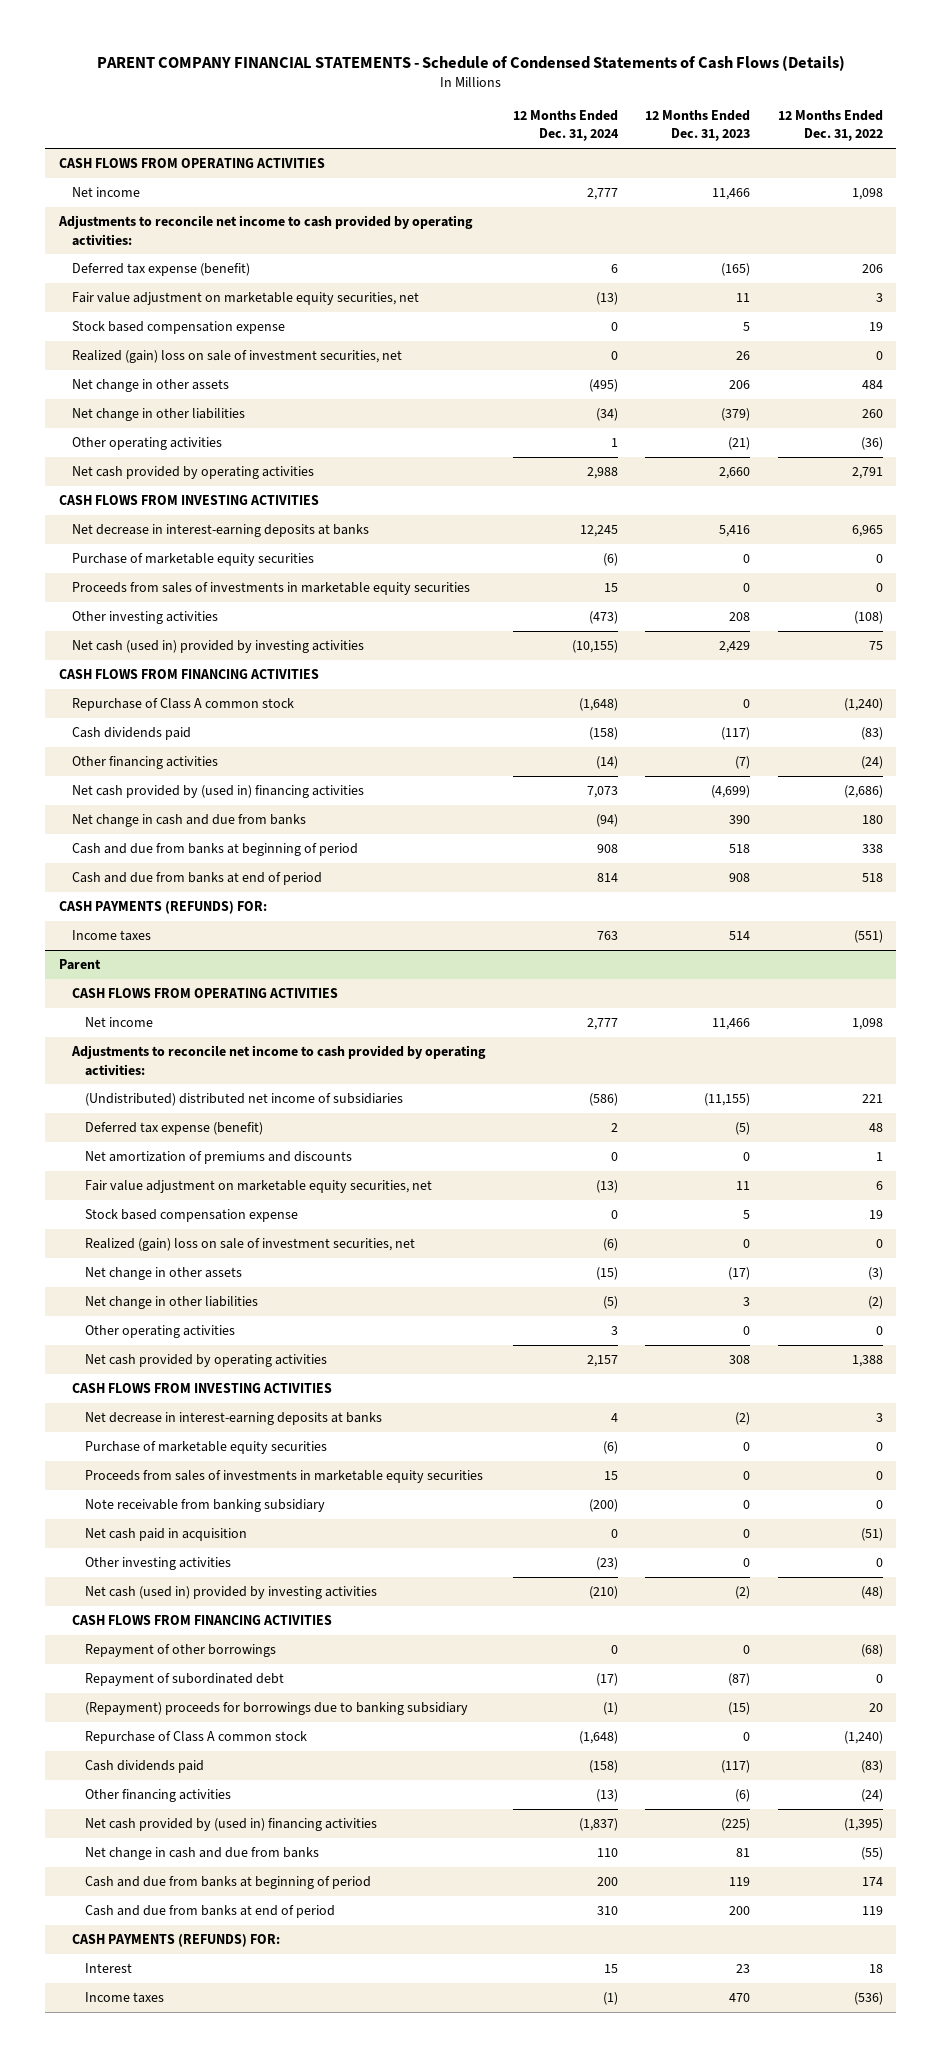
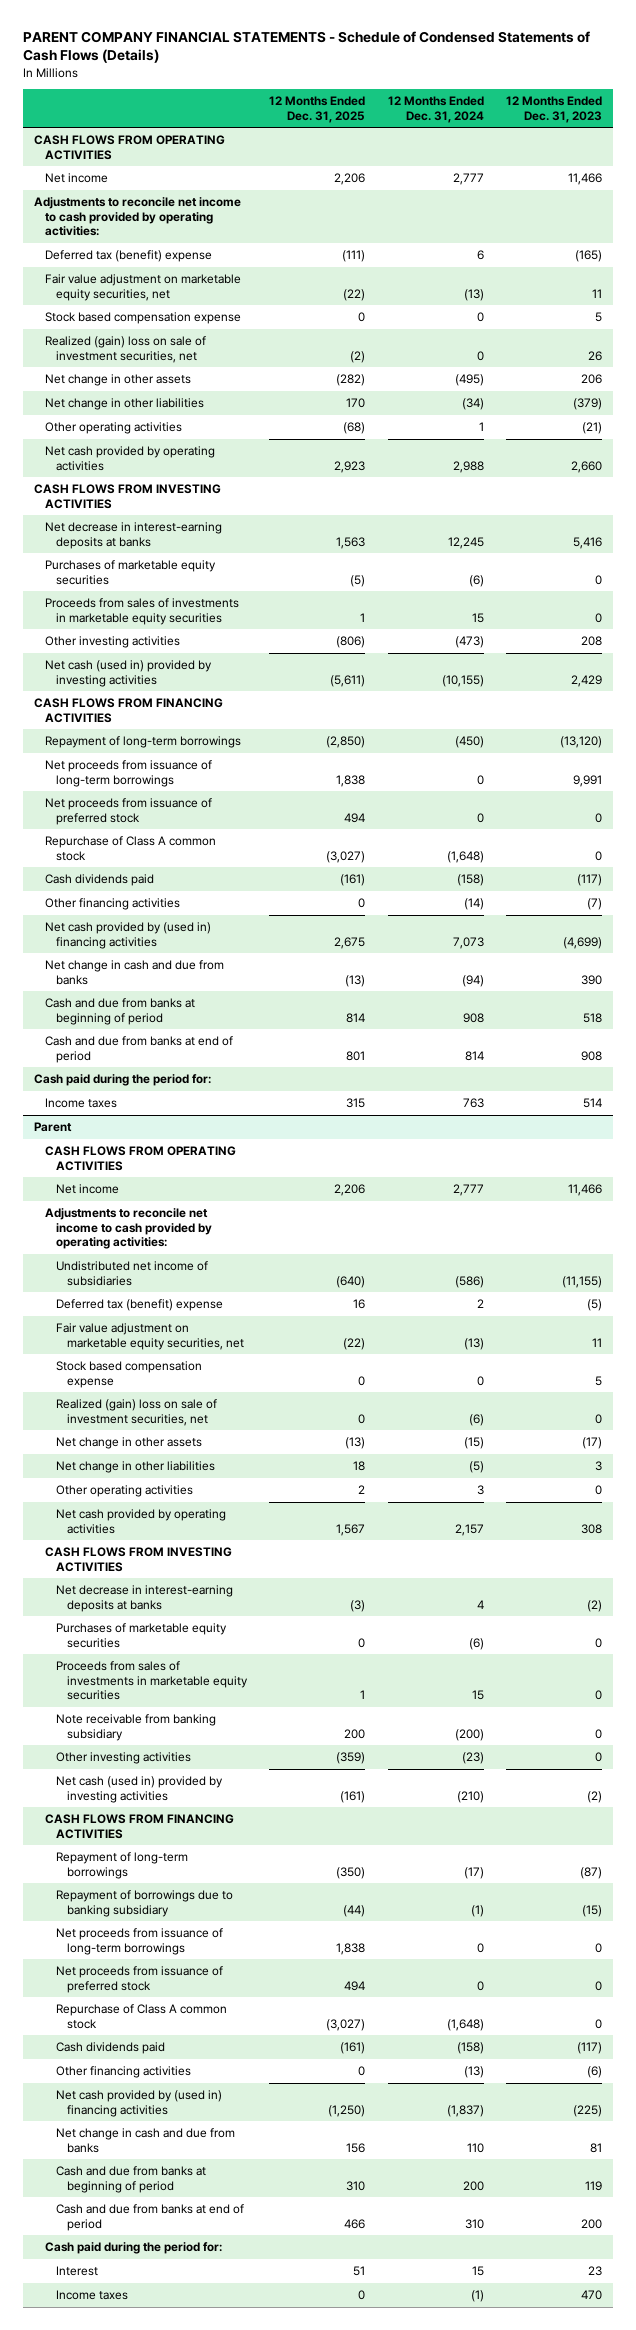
[777,110,883,142] 12 Months Ended Dec. 31, 2022 -> none
none -> [269,95,366,123] 12 Months Ended Dec. 31, 2025
[72,263,251,277] Deferred tax expense (benefit) -> [44,250,212,263] Deferred tax (benefit) expense
[72,553,315,567] Purchase of marketable equity securities -> [44,560,216,585] Purchases of marketable equity securities
none -> [44,736,241,749] Repayment of long-term borrowings
none -> [44,760,212,787] Net proceeds from issuance of long-term borrowings
none -> [44,798,212,825] Net proceeds from issuance of preferred stock
[59,901,268,915] CASH PAYMENTS (REFUNDS) FOR: -> [33,1074,211,1087] Cash paid during the period for:
[85,1151,353,1165] Net amortization of premiums and discounts -> none
[85,1093,404,1107] (Undistributed) distributed net income of subsidiaries -> [56,1261,209,1286] Undistributed net income of subsidiaries
[85,1122,264,1136] Deferred tax expense (benefit) -> [56,1299,224,1312] Deferred tax (benefit) expense
[85,1441,328,1455] Purchase of marketable equity securities -> [56,1623,228,1648] Purchases of marketable equity securities
[85,1528,248,1542] Net cash paid in acquisition -> none
[85,1644,277,1658] Repayment of other borrowings -> none
[85,1673,285,1687] Repayment of subordinated debt -> [56,1852,189,1879] Repayment of long-term borrowings
[85,1702,469,1716] (Repayment) proceeds for borrowings due to banking subsidiary -> [56,1890,234,1917] Repayment of borrowings due to banking subsidiary
none -> [56,1928,224,1955] Net proceeds from issuance of long-term borrowings
none -> [56,1966,224,1993] Net proceeds from issuance of preferred stock
[72,1934,281,1948] CASH PAYMENTS (REFUNDS) FOR: -> [44,2242,222,2255] Cash paid during the period for:

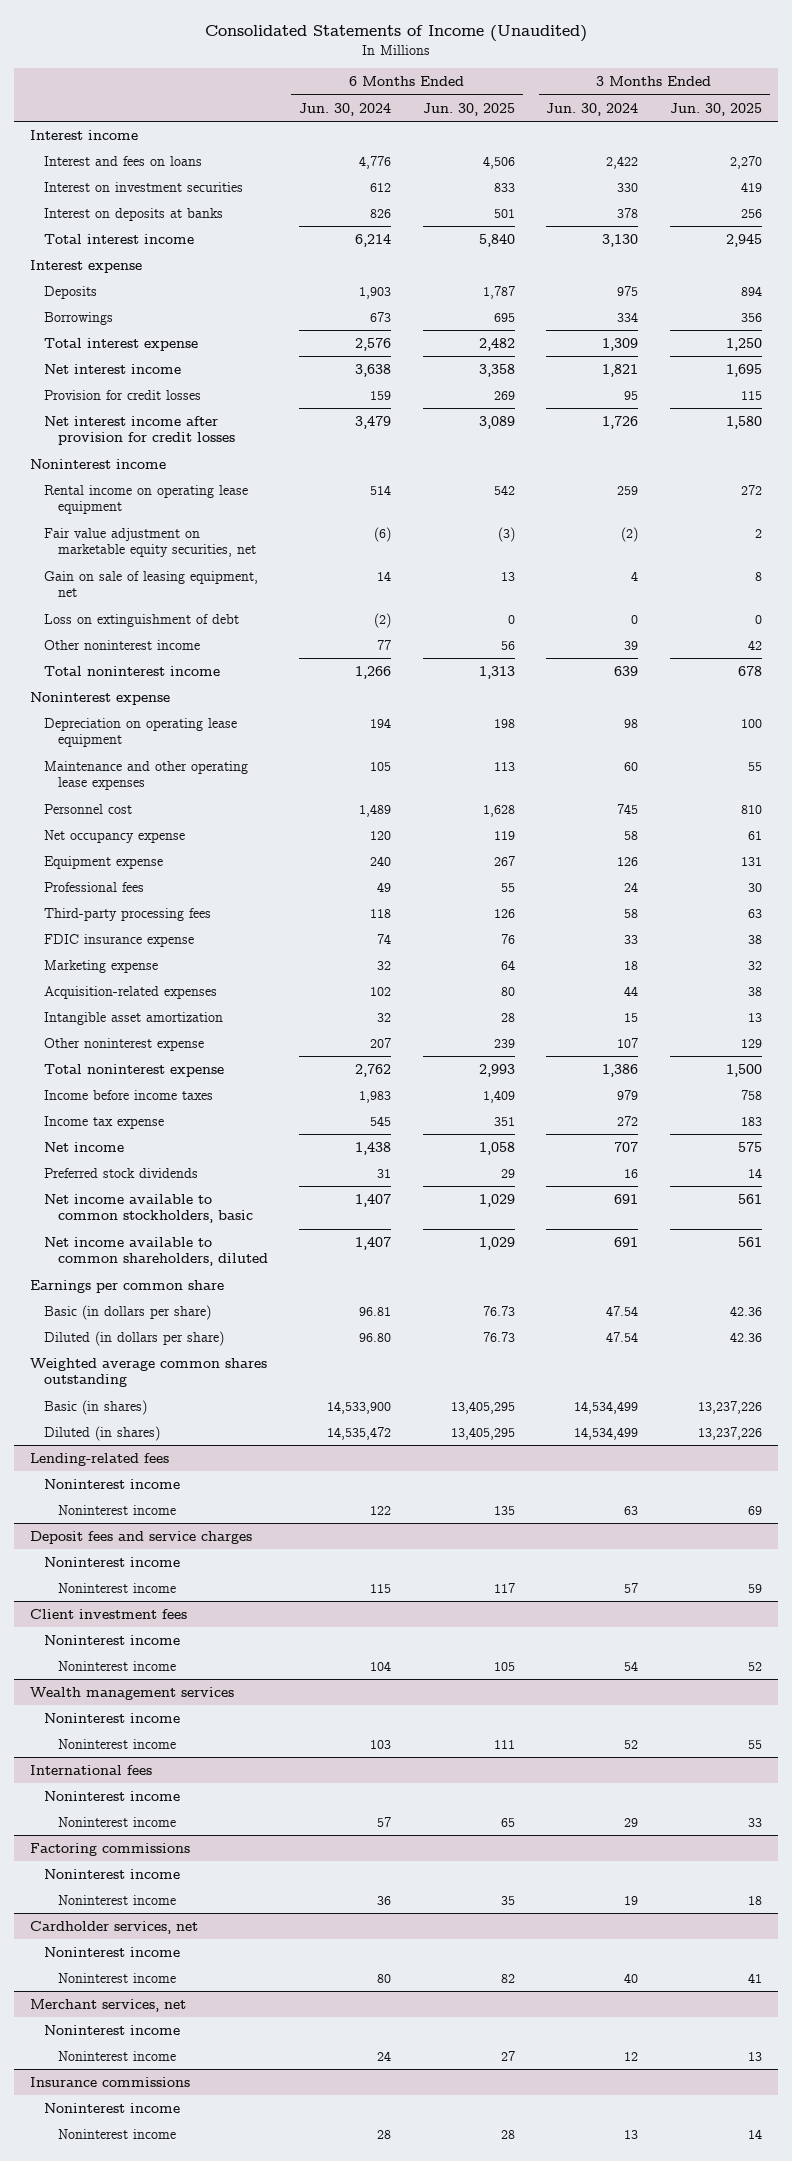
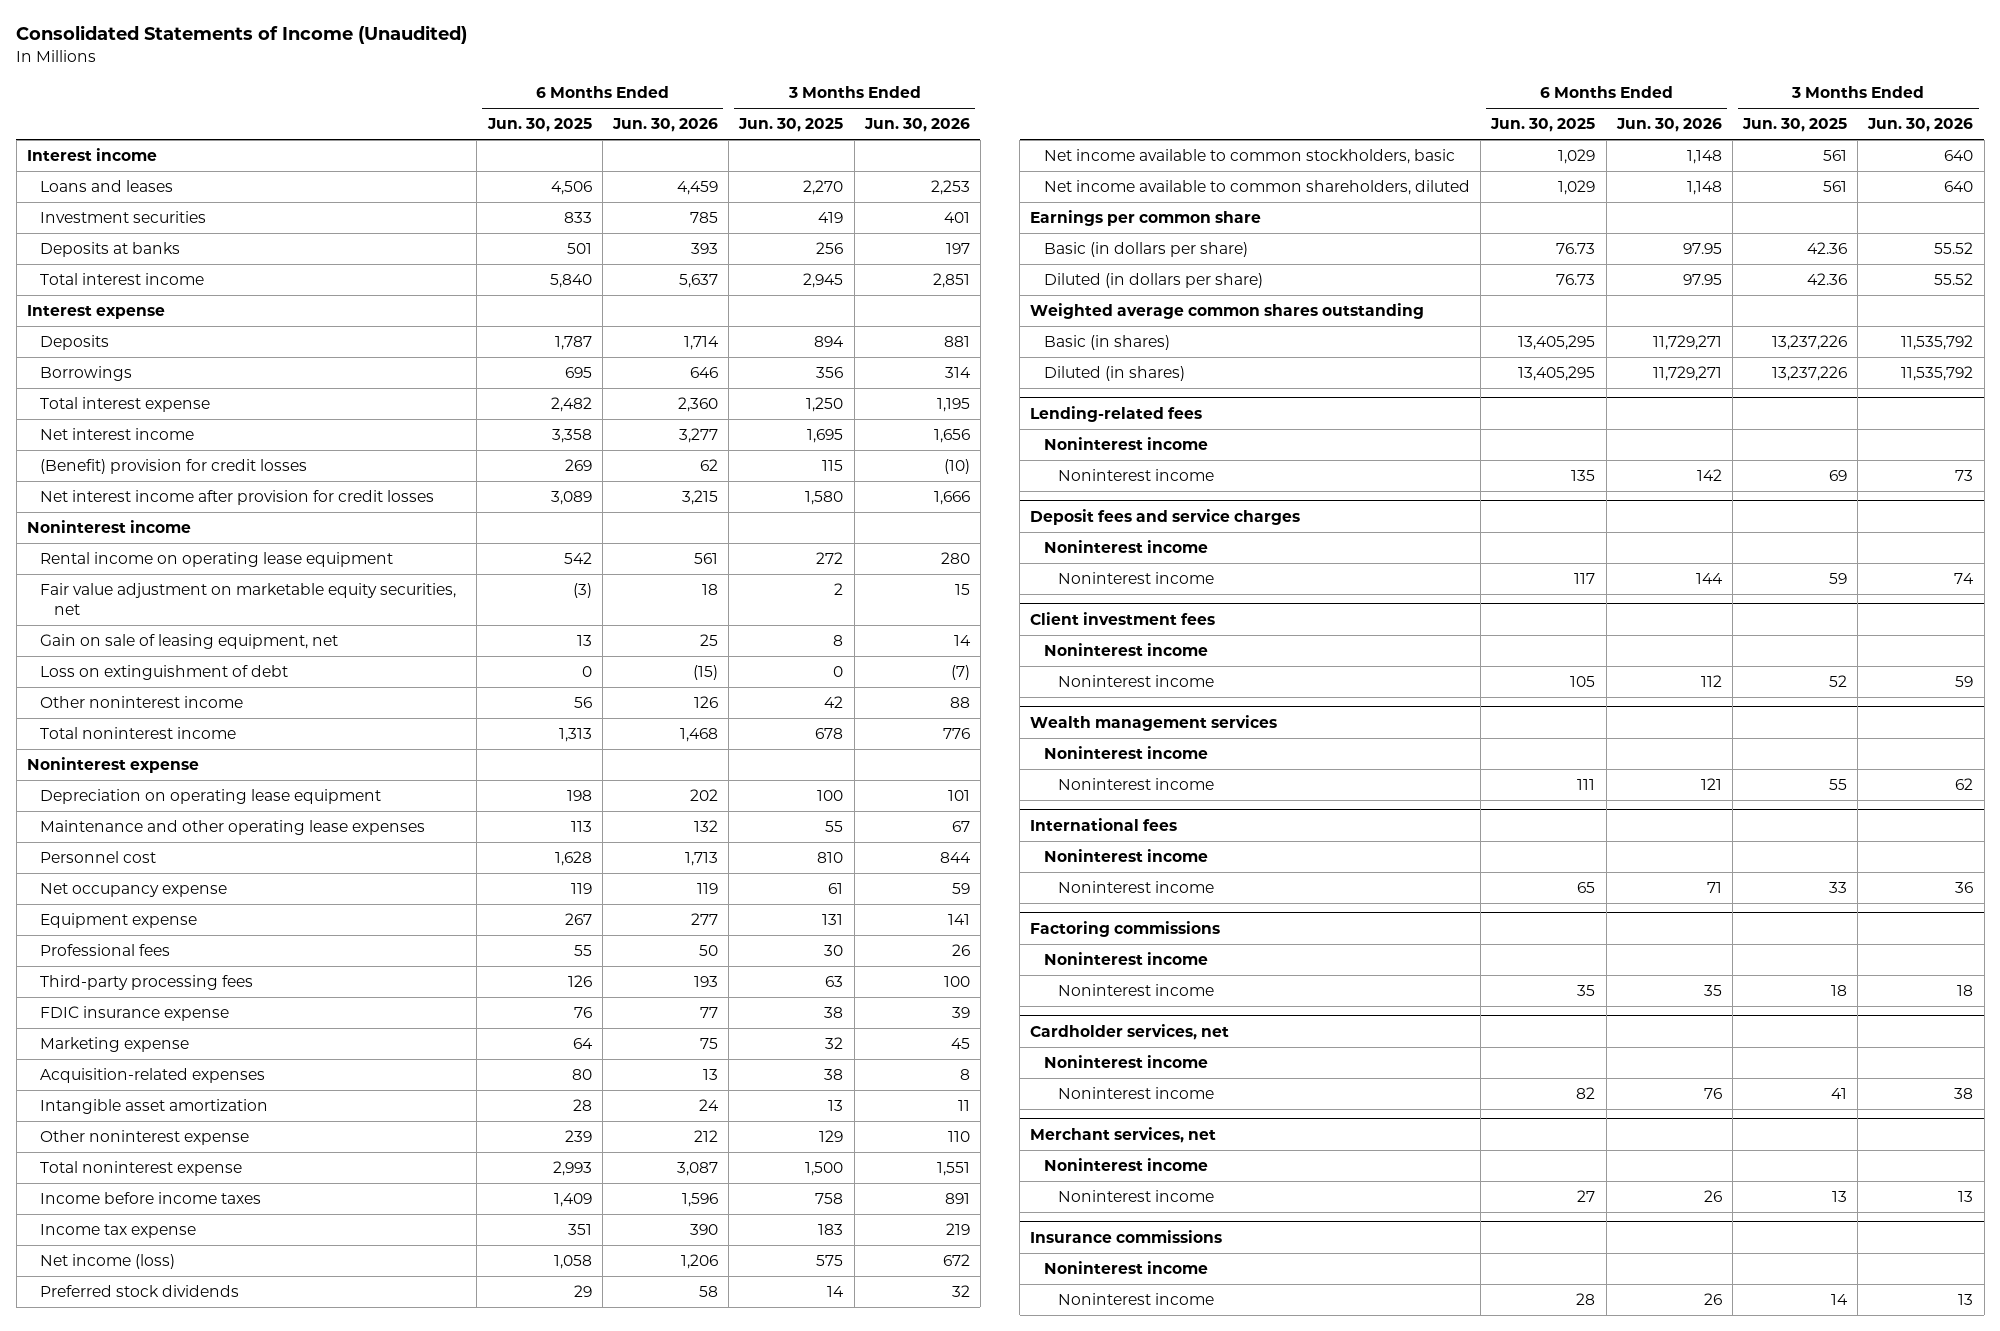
[299,102,392,116] Jun. 30, 2024 -> none
[546,102,639,116] Jun. 30, 2024 -> none
none -> [612,118,719,133] Jun. 30, 2026
none -> [863,118,970,133] Jun. 30, 2026
[43,155,202,166] Interest and fees on loans -> [40,180,174,193] Loans and leases
[43,181,243,192] Interest on investment securities -> [40,211,207,224] Investment securities
[43,207,223,221] Interest on deposits at banks -> [40,242,181,258] Deposits at banks
[43,389,201,400] Provision for credit losses -> [40,459,308,475] (Benefit) provision for credit losses
[43,1141,124,1152] Net income -> [40,1254,176,1270] Net income (loss)

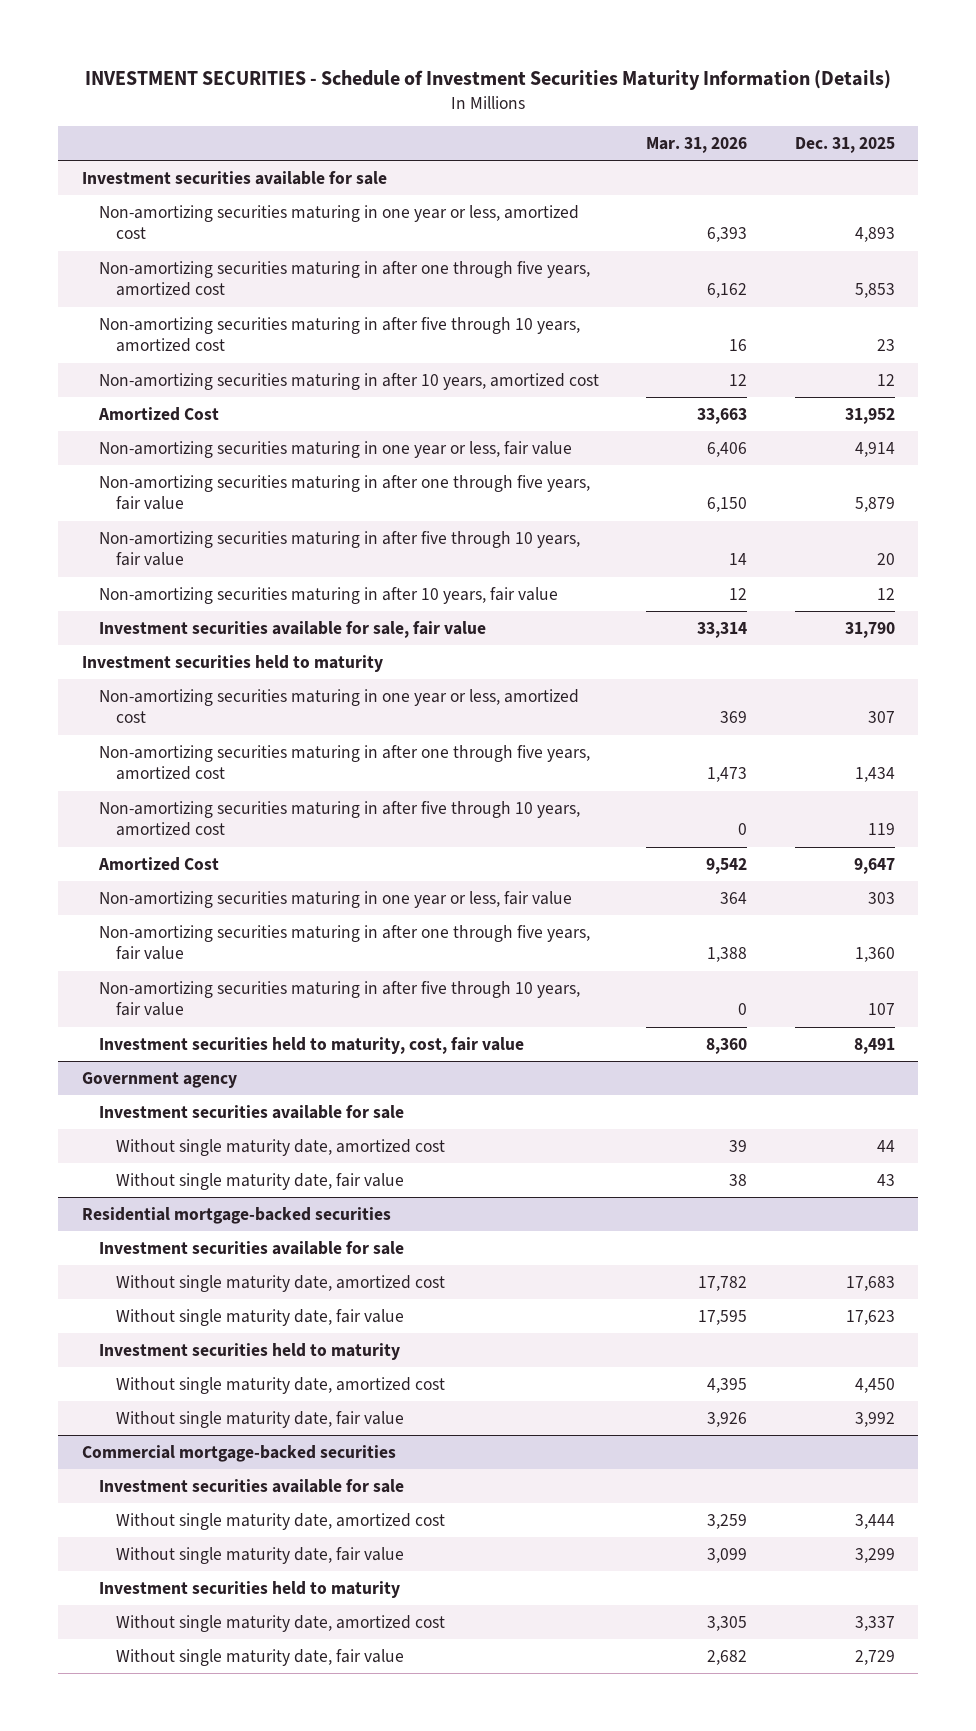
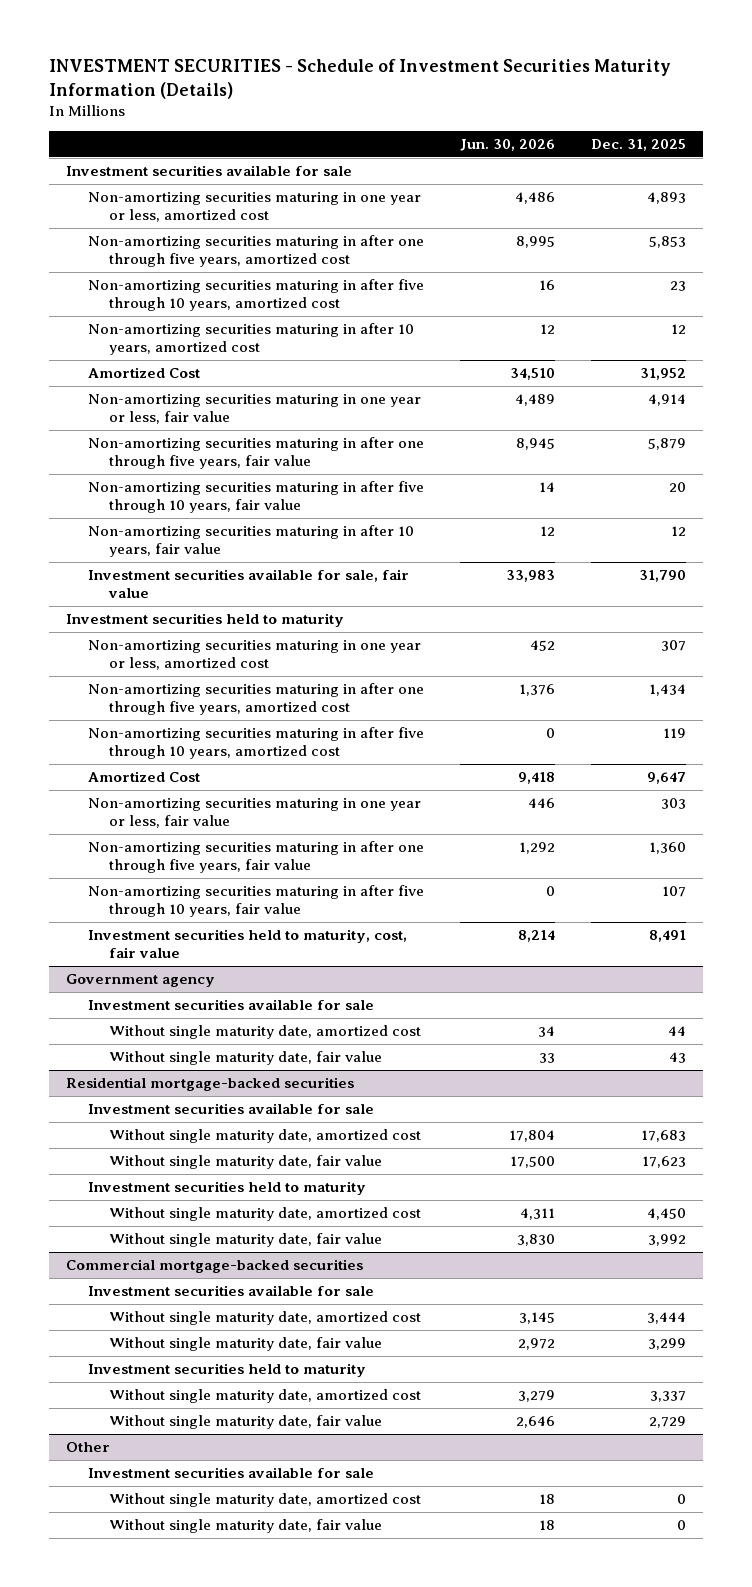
[646,136,748,153] Mar. 31, 2026 -> none
none -> [459,139,555,152] Jun. 30, 2026
none -> [66,1442,111,1453] Other
none -> [87,1467,374,1479] Investment securities available for sale
none -> [109,1493,422,1508] Without single maturity date, amortized cost
none -> [109,1519,383,1534] Without single maturity date, fair value

